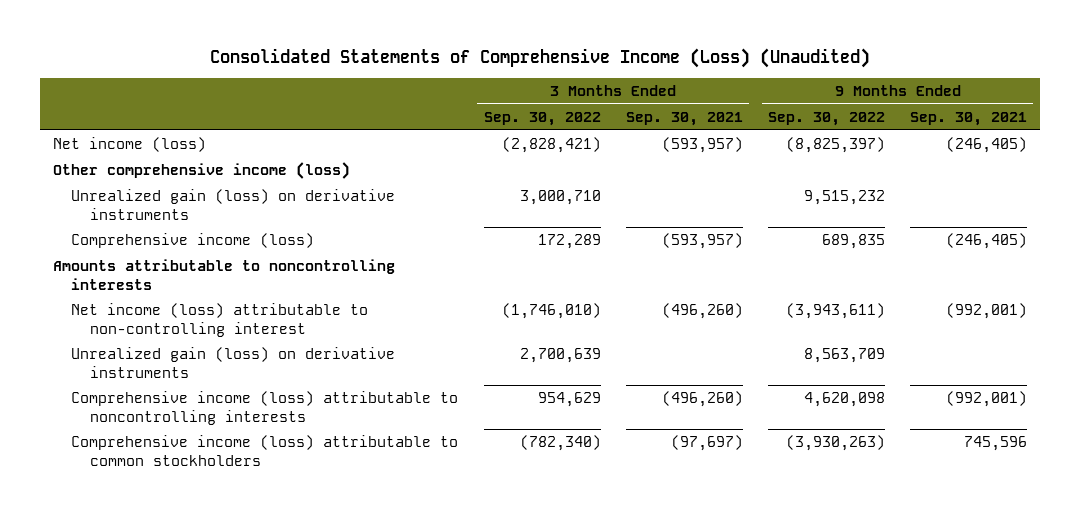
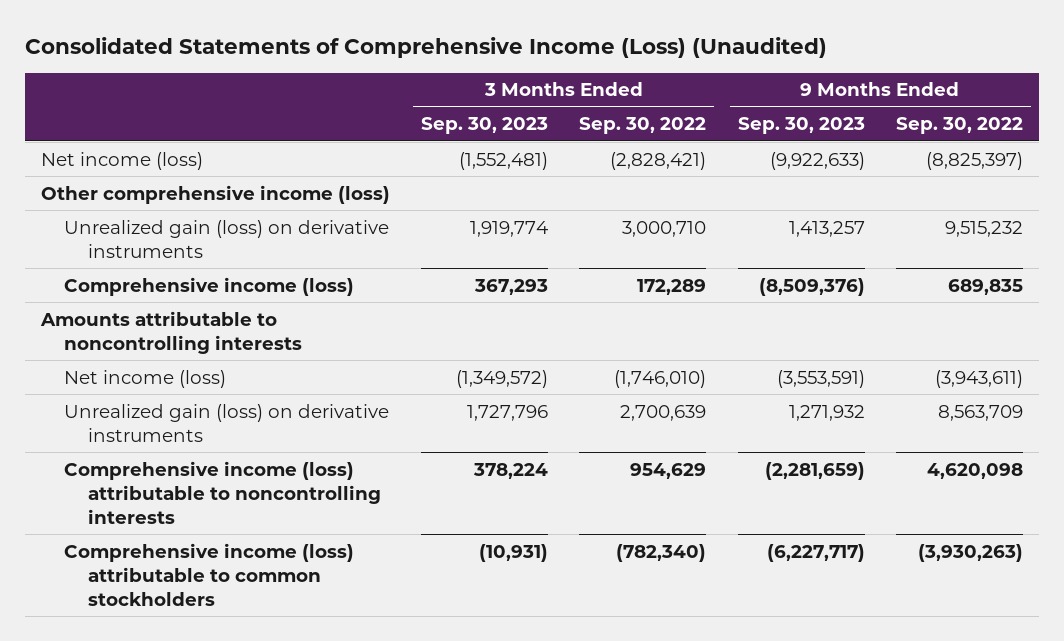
[625,111,743,126] Sep. 30, 2021 -> none
[910,111,1028,126] Sep. 30, 2021 -> none
none -> [421,117,549,135] Sep. 30, 2023
none -> [737,117,865,135] Sep. 30, 2023
[71,303,369,337] Net income (loss) attributable to non-controlling interest -> [64,369,227,388] Net income (loss)

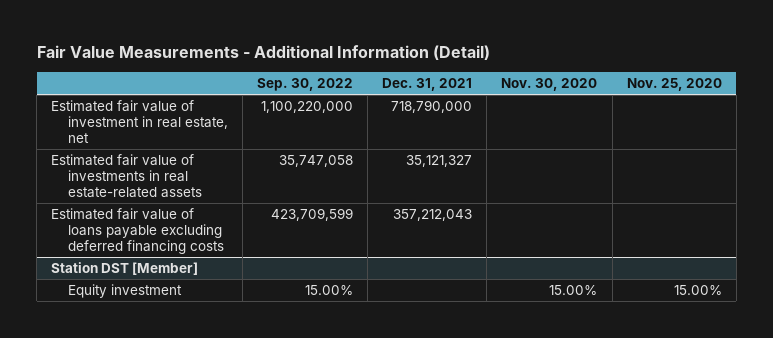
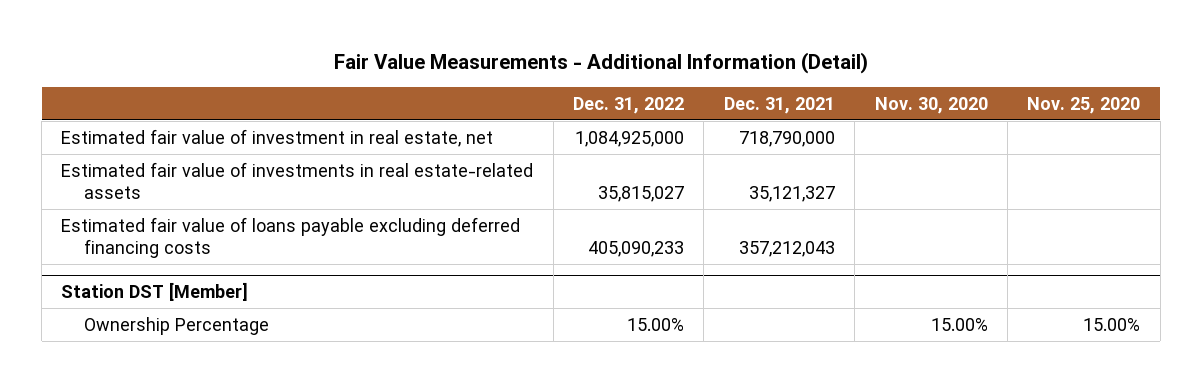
[257,77,354,91] Sep. 30, 2022 -> none
none -> [573,96,685,114] Dec. 31, 2022
[67,284,182,299] Equity investment -> [83,316,269,335] Ownership Percentage

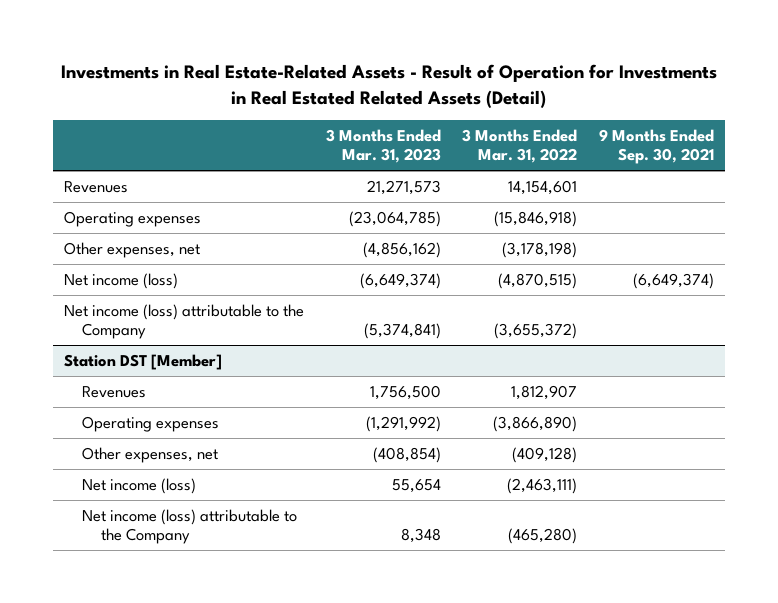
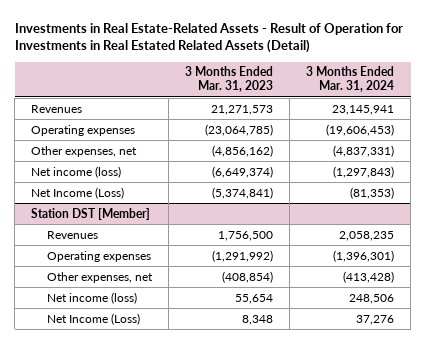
[462,128,578,164] 3 Months Ended Mar. 31, 2022 -> none
[598,128,714,165] 9 Months Ended Sep. 30, 2021 -> none
none -> [306,66,395,93] 3 Months Ended Mar. 31, 2024
[63,303,304,339] Net income (loss) attributable to the Company -> [31,186,125,199] Net Income (Loss)
[82,508,298,544] Net income (loss) attributable to the Company -> [47,312,141,325] Net Income (Loss)

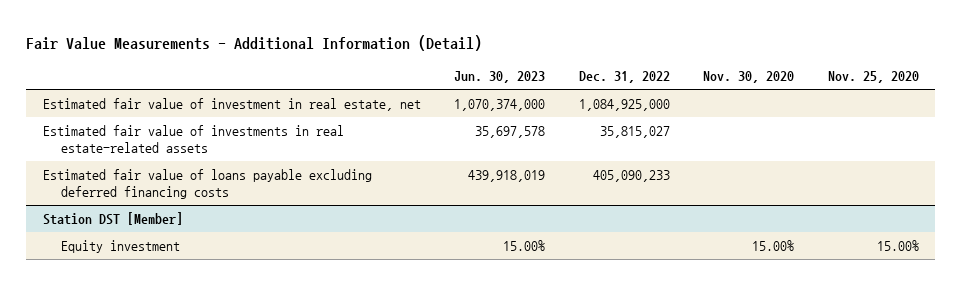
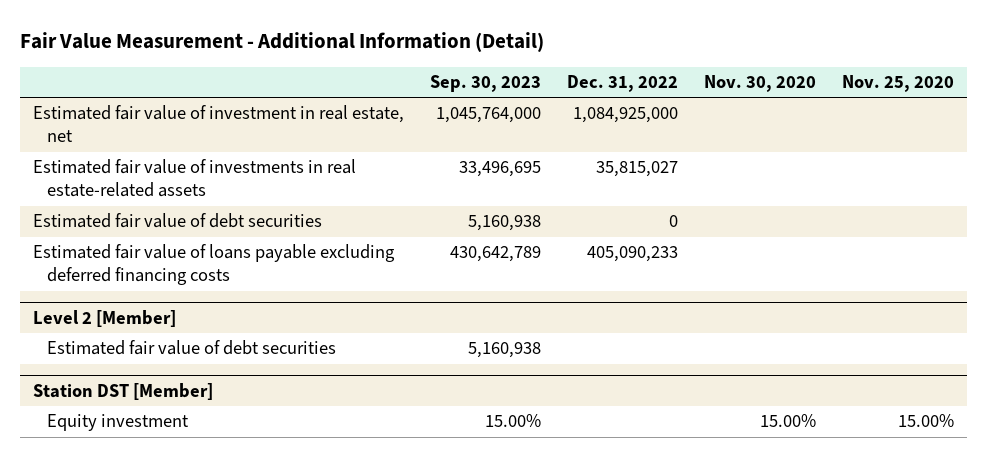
[26,34,483,51] Fair Value Measurements - Additional Information (Detail) -> [19,32,544,53] Fair Value Measurement - Additional Information (Detail)
[454,70,546,83] Jun. 30, 2023 -> none
none -> [429,75,541,93] Sep. 30, 2023
none -> [32,213,322,229] Estimated fair value of debt securities
none -> [32,309,176,327] Level 2 [Member]
none -> [46,340,336,356] Estimated fair value of debt securities

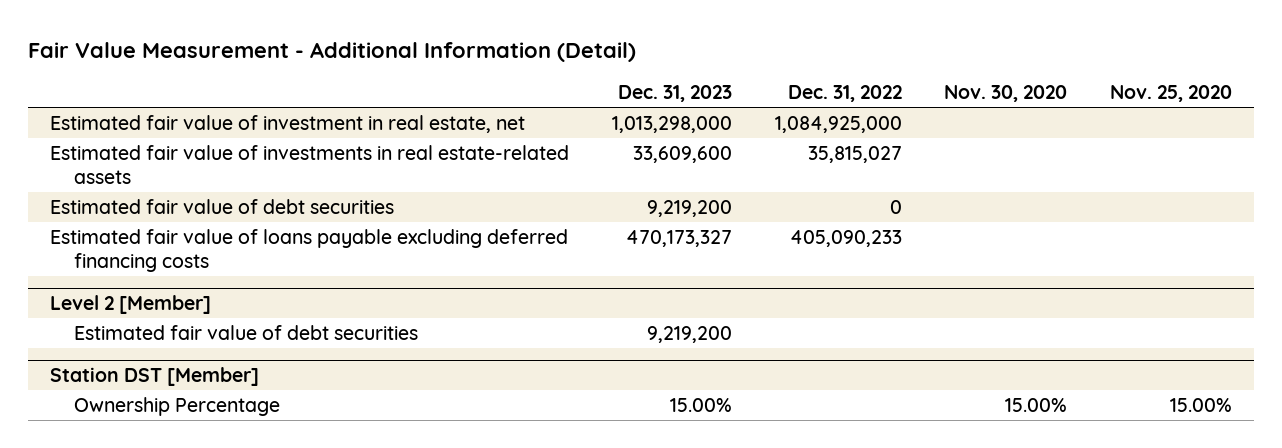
[429,75,541,93] Sep. 30, 2023 -> none
none -> [617,85,732,103] Dec. 31, 2023
[46,414,189,432] Equity investment -> [73,396,280,416] Ownership Percentage

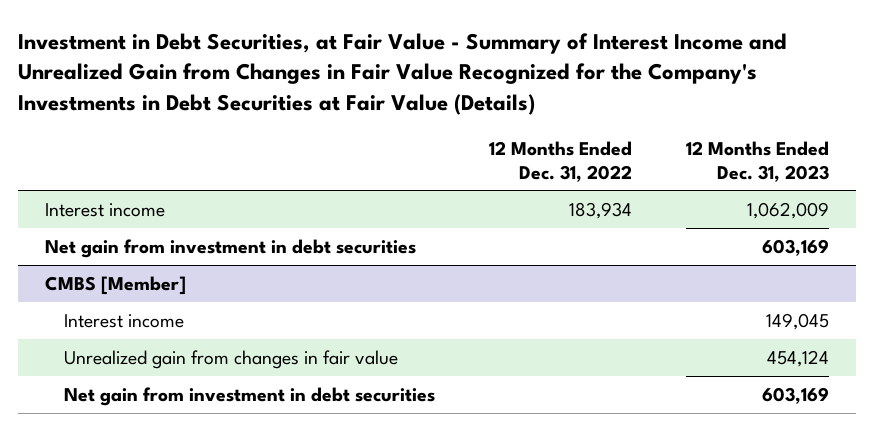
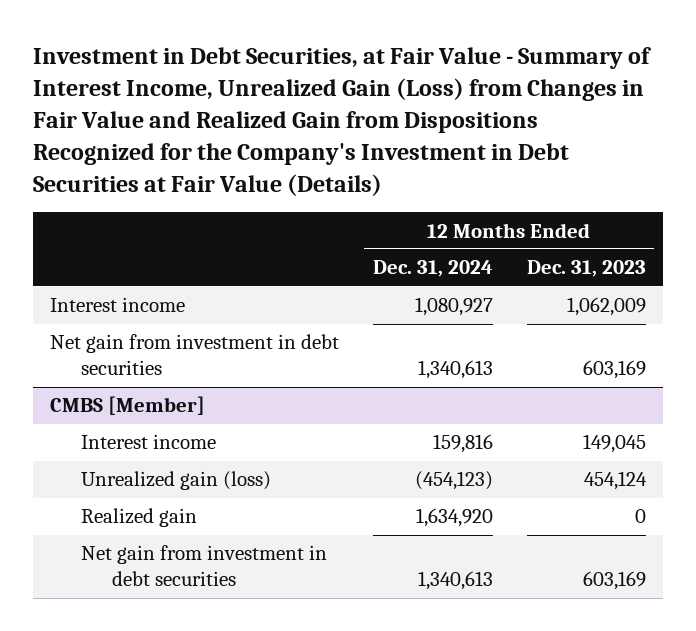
[18,32,788,116] Investment in Debt Securities, at Fair Value - Summary of Interest Income and Unrealized Gain from Changes in Fair Value Recognized for the Company's Investments in Debt Securities at Fair Value (Details) -> [32,47,651,196] Investment in Debt Securities, at Fair Value - Summary of Interest Income, Unrealized Gain (Loss) from Changes in Fair Value and Realized Gain from Dispositions Recognized for the Company's Investment in Debt Securities at Fair Value (Details)
[488,140,632,182] 12 Months Ended Dec. 31, 2022 -> none
none -> [372,260,493,278] Dec. 31, 2024
[63,349,398,369] Unrealized gain from changes in fair value -> [80,471,271,491] Unrealized gain (loss)
none -> [80,508,197,528] Realized gain

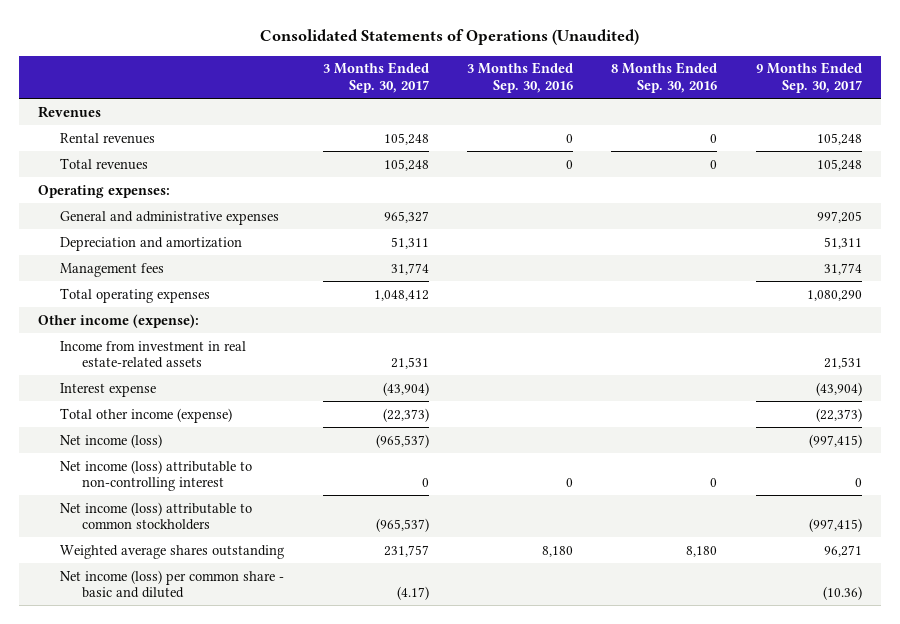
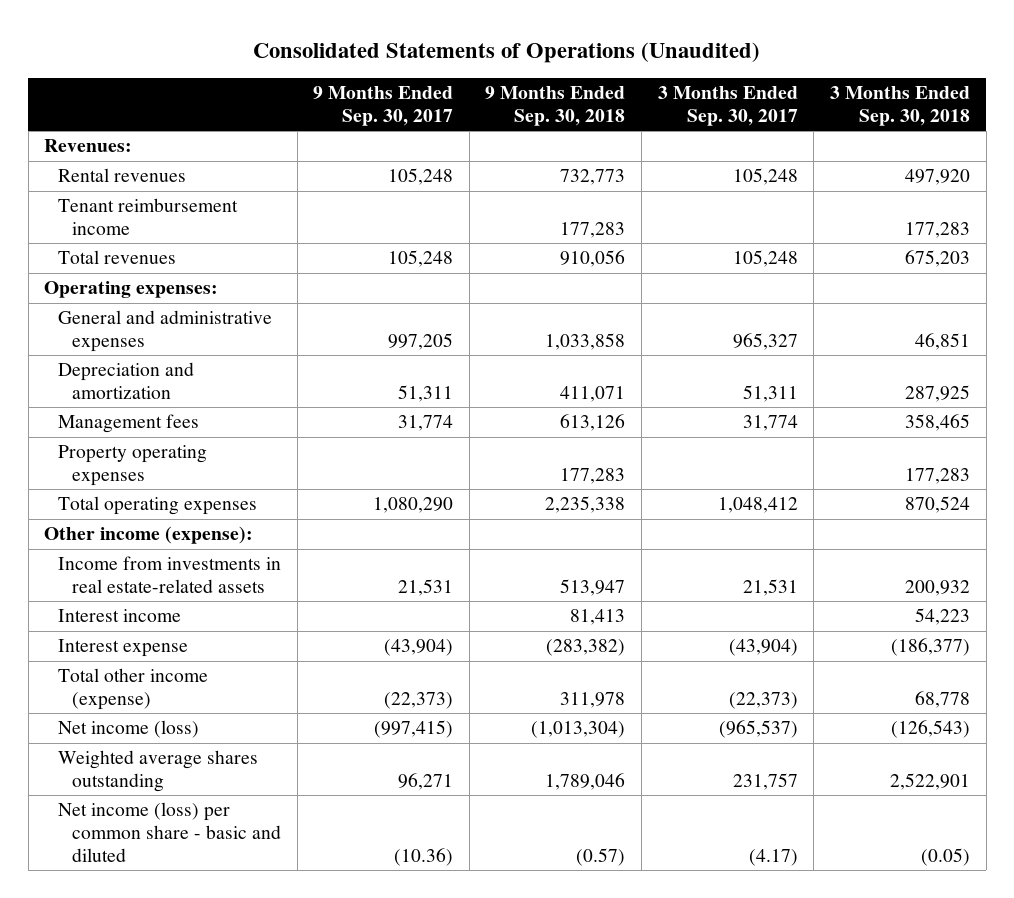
[466,62,573,93] 3 Months Ended Sep. 30, 2016 -> none
[611,62,718,93] 8 Months Ended Sep. 30, 2016 -> none
none -> [485,85,626,126] 9 Months Ended Sep. 30, 2018
none -> [829,85,970,126] 3 Months Ended Sep. 30, 2018
[38,105,102,118] Revenues -> [44,139,133,153] Revenues:
none -> [57,198,238,235] Tenant reimbursement income
none -> [57,445,207,486] Property operating expenses
[60,340,247,369] Income from investment in real estate-related assets -> [57,556,281,593] Income from investments in real estate-related assets
none -> [57,609,181,623] Interest income
[60,459,253,492] Net income (loss) attributable to non-controlling interest -> none
[60,501,253,531] Net income (loss) attributable to common stockholders -> none

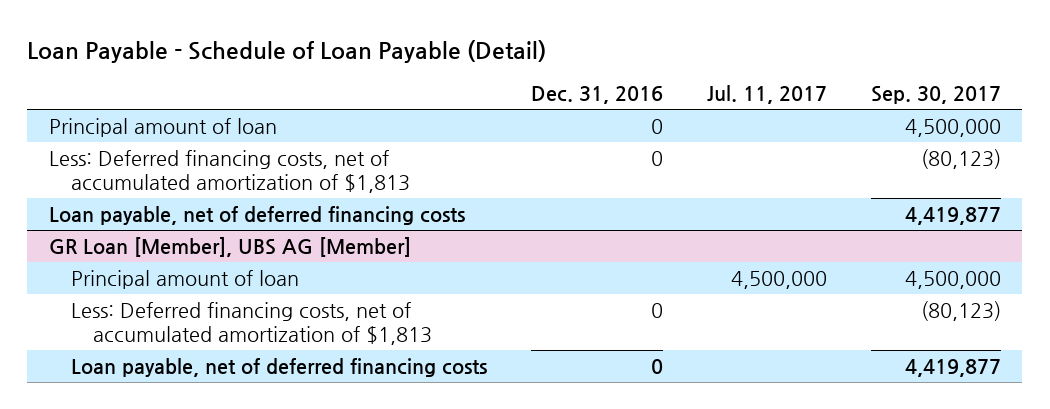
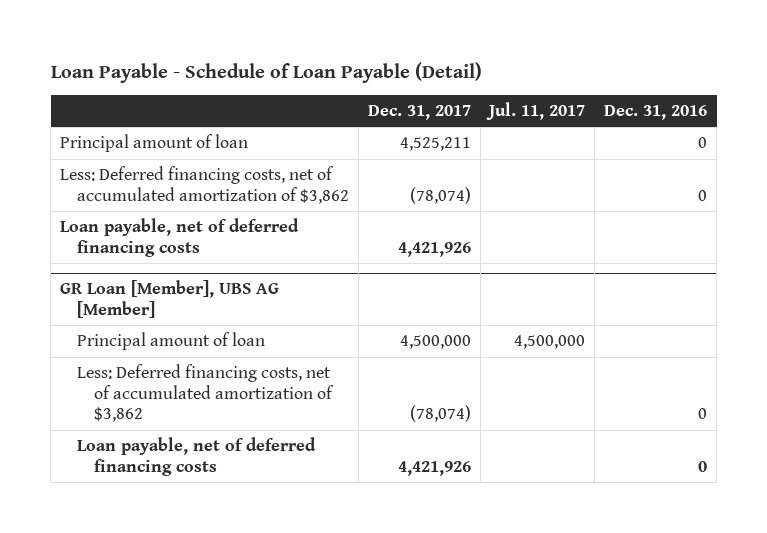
[870,85,1001,104] Sep. 30, 2017 -> none
none -> [367,105,471,121] Dec. 31, 2017
[49,149,411,193] Less: Deferred financing costs, net of accumulated amortization of $1,813 -> [60,166,349,204] Less: Deferred financing costs, net of accumulated amortization of $3,862
[71,301,432,345] Less: Deferred financing costs, net of accumulated amortization of $1,813 -> [76,364,334,423] Less: Deferred financing costs, net of accumulated amortization of $3,862

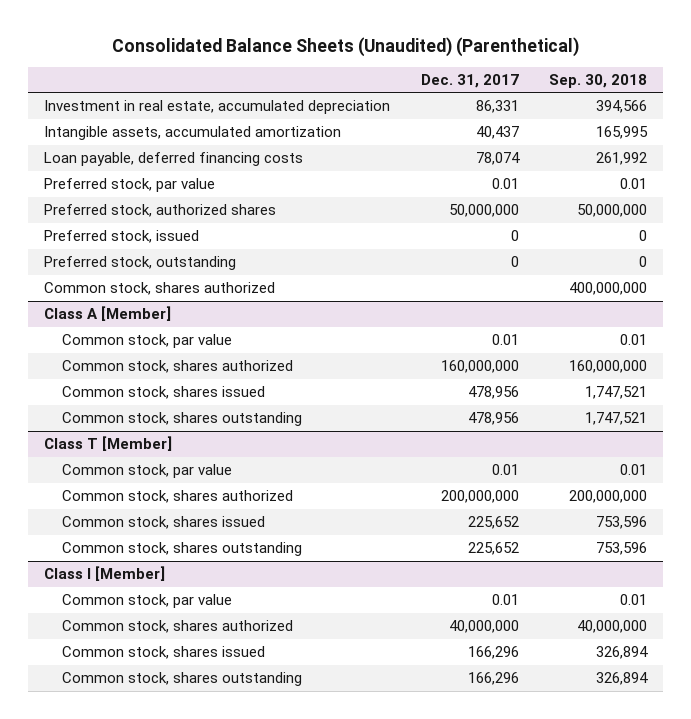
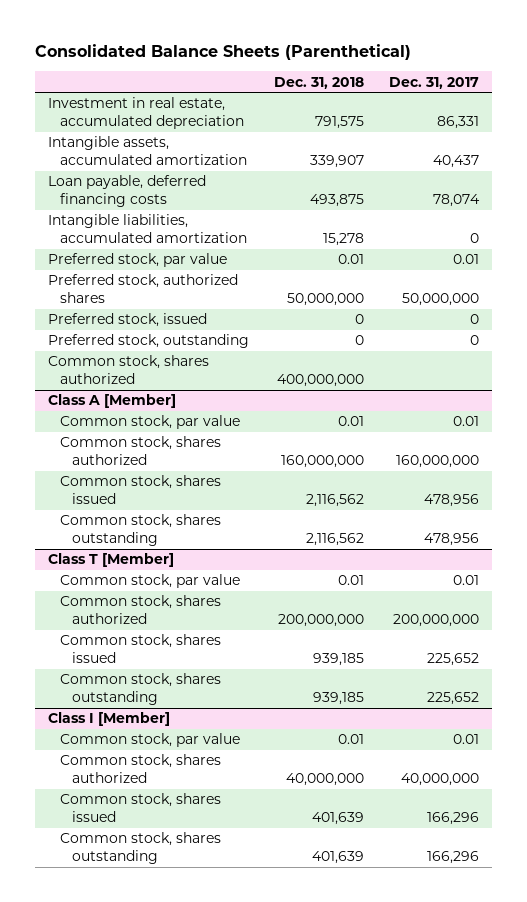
[111,36,579,57] Consolidated Balance Sheets (Unaudited) (Parenthetical) -> [35,44,412,61] Consolidated Balance Sheets (Parenthetical)
[549,73,648,88] Sep. 30, 2018 -> none
none -> [274,76,365,89] Dec. 31, 2018
none -> [47,214,248,244] Intangible liabilities, accumulated amortization

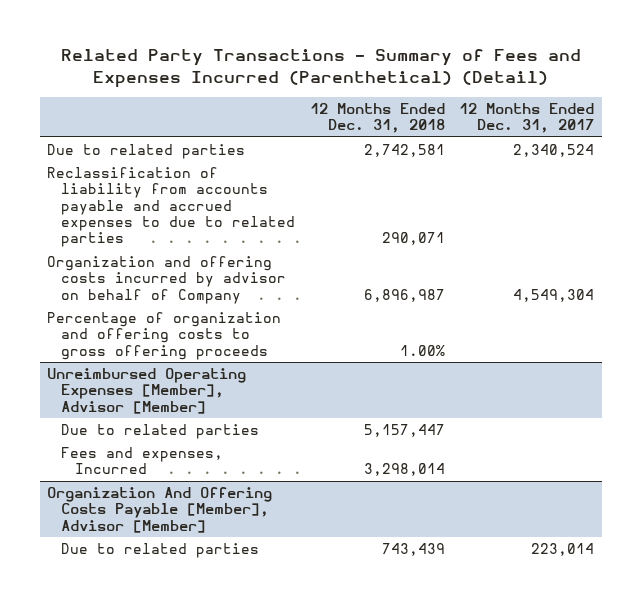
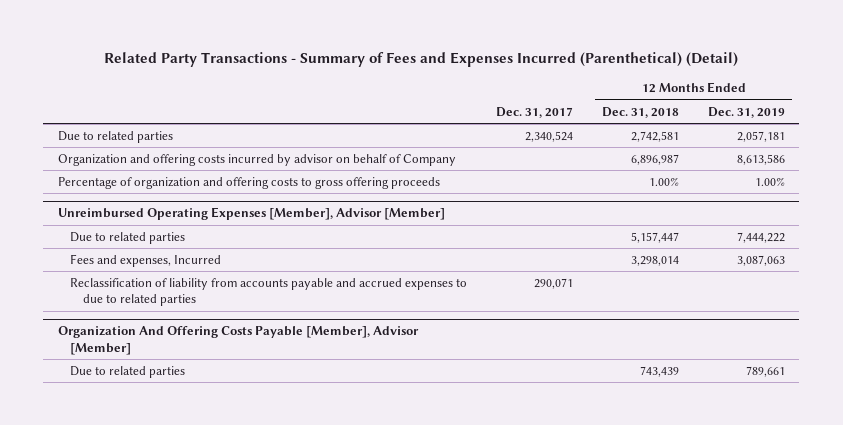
[459,102,595,134] 12 Months Ended Dec. 31, 2017 -> none
none -> [496,106,574,118] Dec. 31, 2017
none -> [708,106,786,118] Dec. 31, 2019
[46,167,295,248] Reclassification of liability from accounts payable and accrued expenses to due to related parties -> none
none -> [70,277,468,307] Reclassification of liability from accounts payable and accrued expenses to due to related parties

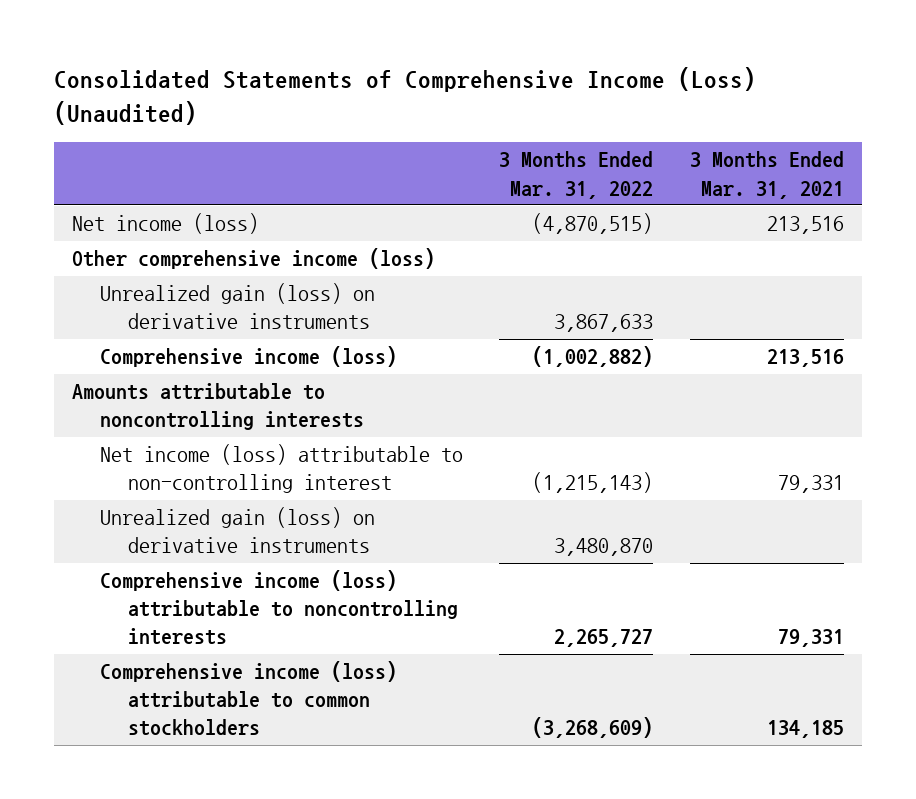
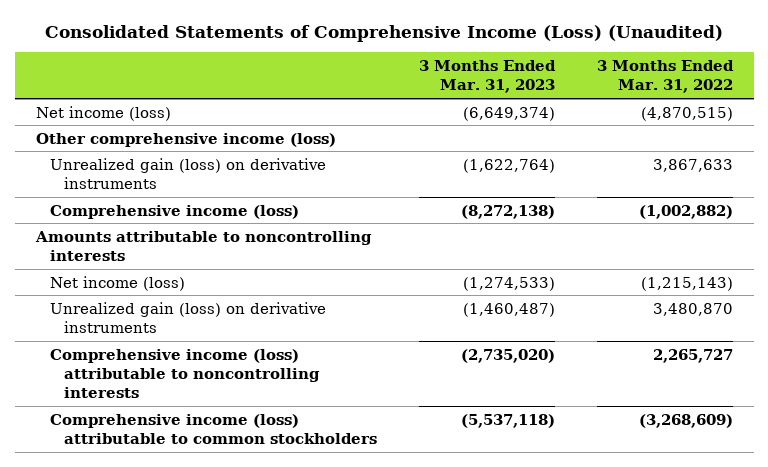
[689,151,844,199] 3 Months Ended Mar. 31, 2021 -> none
none -> [418,60,556,94] 3 Months Ended Mar. 31, 2023
[99,444,463,494] Net income (loss) attributable to non-controlling interest -> [49,275,185,291] Net income (loss)

